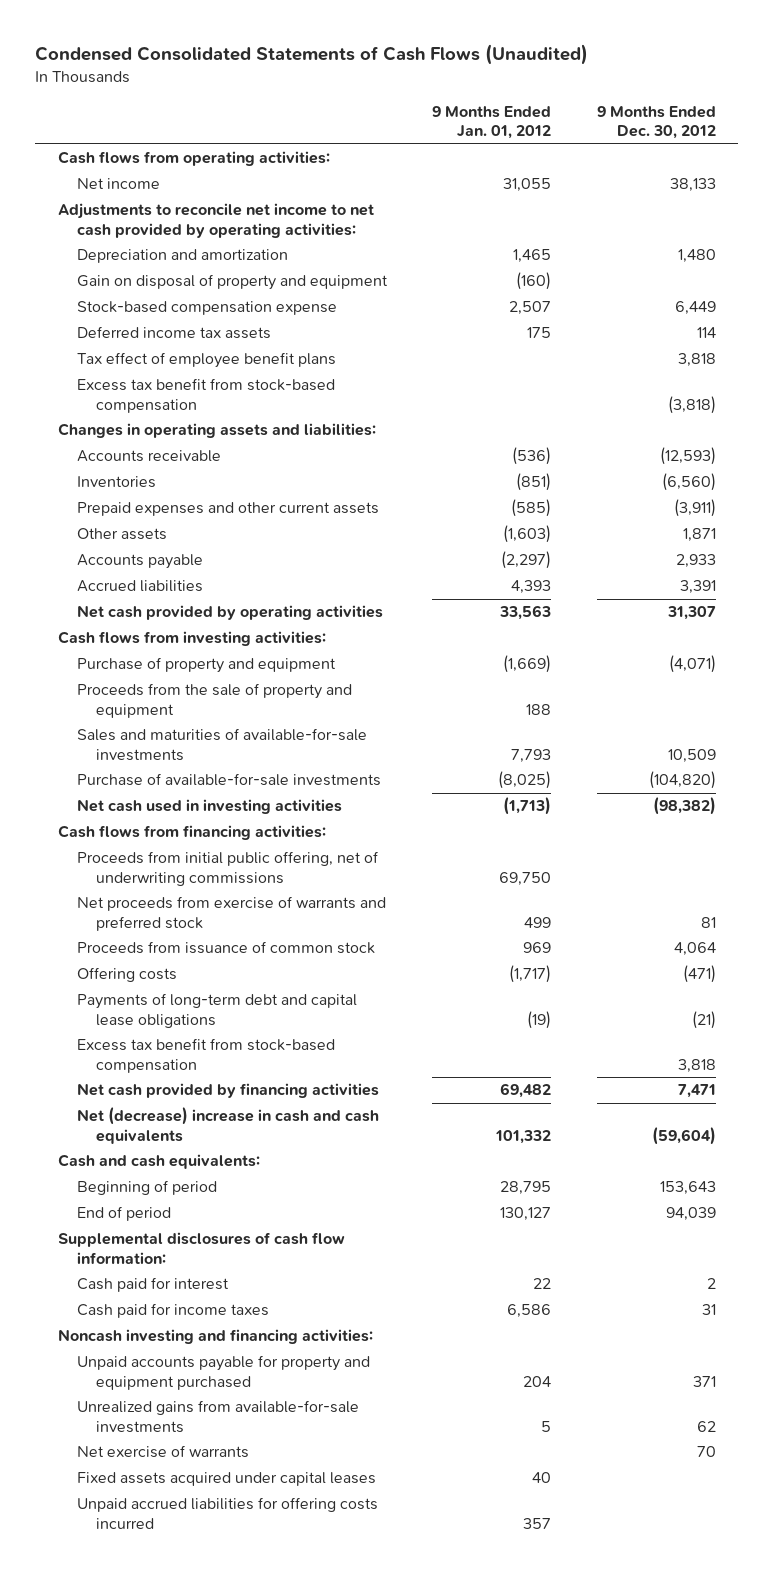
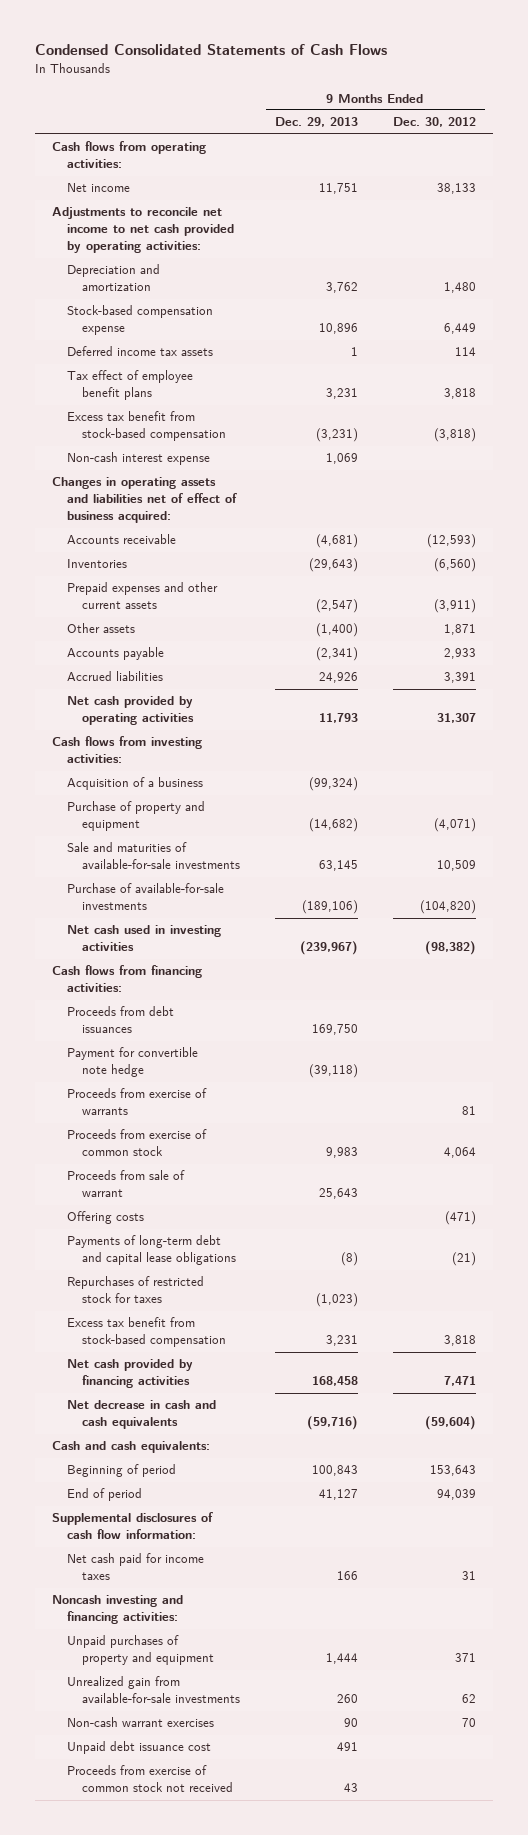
[35,44,589,66] Condensed Consolidated Statements of Cash Flows (Unaudited) -> [34,44,387,56] Condensed Consolidated Statements of Cash Flows
[432,105,552,140] 9 Months Ended Jan. 01, 2012 -> none
none -> [275,117,359,128] Dec. 29, 2013
[77,274,389,291] Gain on disposal of property and equipment -> none
none -> [67,452,211,466] Non-cash interest expense
[57,423,376,439] Changes in operating assets and liabilities: -> [52,477,238,524] Changes in operating assets and liabilities net of effect of business acquired:
none -> [67,777,204,791] Acquisition of a business
[77,683,353,718] Proceeds from the sale of property and equipment -> none
[77,728,368,761] Sales and maturities of available-for-sale investments -> [67,842,241,870] Sale and maturities of available-for-sale investments
[77,851,380,886] Proceeds from initial public offering, net of underwriting commissions -> none
none -> [67,1006,175,1034] Proceeds from debt issuances
none -> [67,1047,199,1078] Payment for convertible note hedge
[77,896,387,931] Net proceeds from exercise of warrants and preferred stock -> [67,1088,208,1116] Proceeds from exercise of warrants
[77,941,376,955] Proceeds from issuance of common stock -> [67,1129,208,1157] Proceeds from exercise of common stock
none -> [67,1170,186,1198] Proceeds from sale of warrant
none -> [67,1276,205,1304] Repurchases of restricted stock for taxes
[77,1107,380,1144] Net (decrease) increase in cash and cash equivalents -> [67,1400,217,1430] Net decrease in cash and cash equivalents
[77,1277,230,1293] Cash paid for interest -> none
[77,1303,270,1319] Cash paid for income taxes -> [67,1553,205,1581] Net cash paid for income taxes
[77,1445,250,1459] Net exercise of warrants -> none
[77,1472,377,1487] Fixed assets acquired under capital leases -> none
[77,1497,379,1529] Unpaid accrued liabilities for offering costs incurred -> none
[77,1355,371,1390] Unpaid accounts payable for property and equipment purchased -> [67,1635,215,1666] Unpaid purchases of property and equipment
[77,1400,360,1433] Unrealized gains from available-for-sale investments -> [67,1676,241,1704] Unrealized gain from available-for-sale investments
none -> [67,1717,215,1728] Non-cash warrant exercises
none -> [67,1741,212,1755] Unpaid debt issuance cost
none -> [67,1765,234,1793] Proceeds from exercise of common stock not received

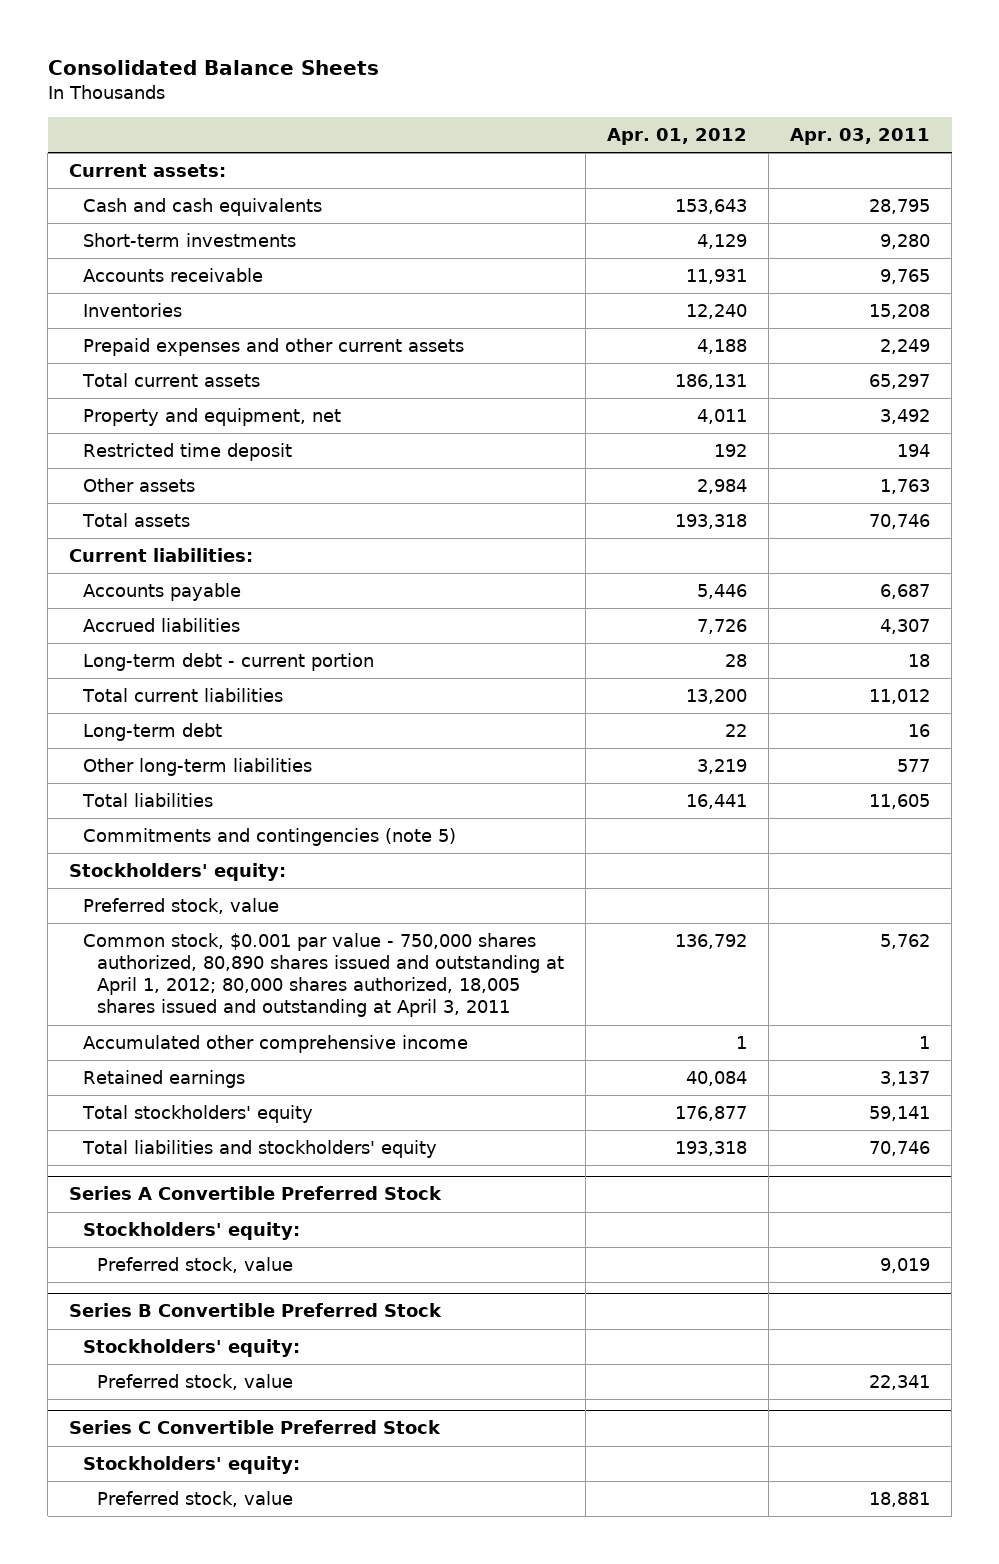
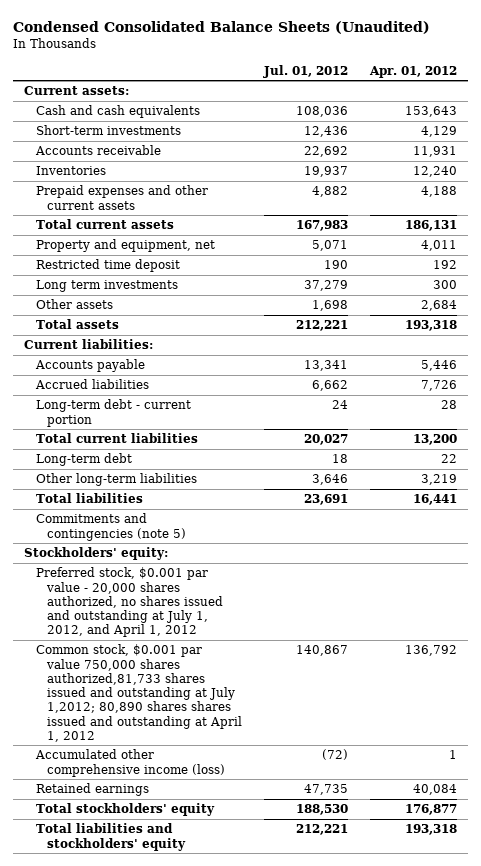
[47,60,379,76] Consolidated Balance Sheets -> [13,20,431,34] Condensed Consolidated Balance Sheets (Unaudited)
[790,127,931,145] Apr. 03, 2011 -> none
none -> [262,64,348,78] Jul. 01, 2012
none -> [35,280,178,293] Long term investments
[697,479,748,495] 2,984 -> [420,300,457,312] 2,684
[83,898,280,915] Preferred stock, value -> [35,567,223,638] Preferred stock, $0.001 par value - 20,000 shares authorized, no shares issued and outstanding at July 1, 2012, and April 1, 2012
[83,933,565,1018] Common stock, $0.001 par value - 750,000 shares authorized, 80,890 shares issued and outstanding at April 1, 2012; 80,000 shares authorized, 18,005 shares issued and outstanding at April 3, 2011 -> [35,644,242,742] Common stock, $0.001 par value 750,000 shares authorized,81,733 shares issued and outstanding at July 1,2012; 80,890 shares shares issued and outstanding at April 1, 2012
[83,1035,469,1054] Accumulated other comprehensive income -> [34,749,225,777] Accumulated other comprehensive income (loss)
[69,1186,443,1201] Series A Convertible Preferred Stock -> none
[83,1222,301,1241] Stockholders' equity: -> none
[97,1257,294,1274] Preferred stock, value -> none
[69,1303,443,1318] Series B Convertible Preferred Stock -> none
[83,1339,301,1358] Stockholders' equity: -> none
[97,1374,294,1391] Preferred stock, value -> none
[69,1420,442,1435] Series C Convertible Preferred Stock -> none
[83,1456,301,1475] Stockholders' equity: -> none
[97,1491,294,1508] Preferred stock, value -> none

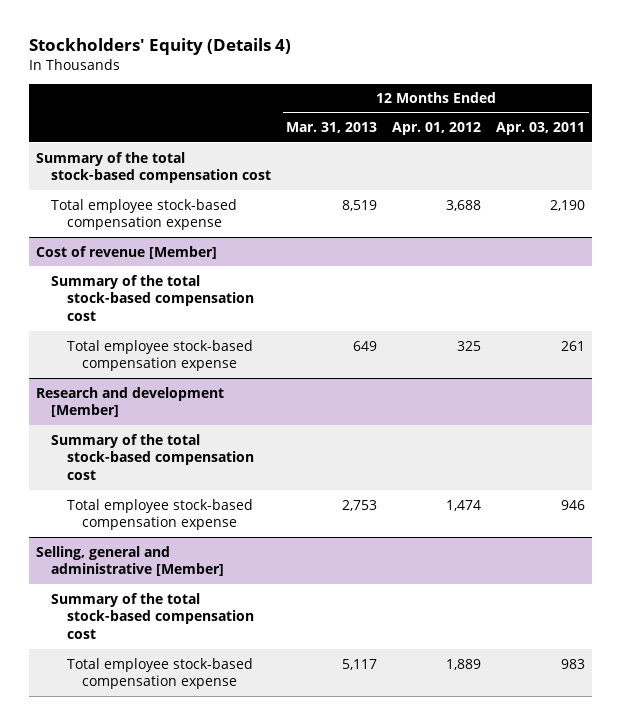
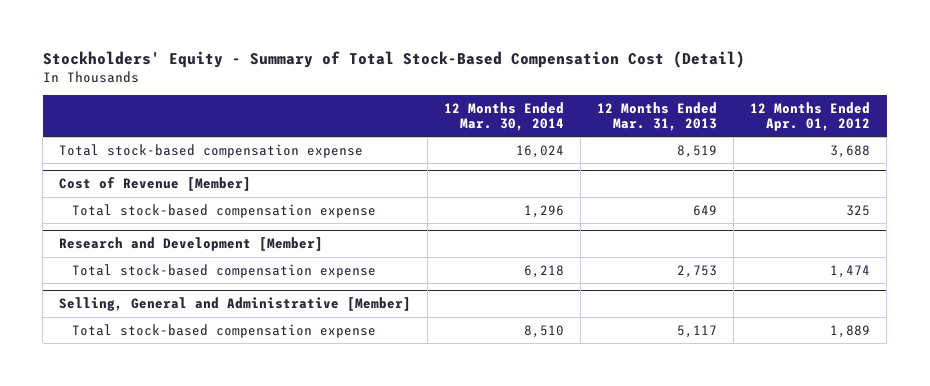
[28,37,291,55] Stockholders' Equity (Details 4) -> [42,50,745,68] Stockholders' Equity - Summary of Total Stock-Based Compensation Cost (Detail)
[495,122,585,136] Apr. 03, 2011 -> none
none -> [444,101,565,132] 12 Months Ended Mar. 30, 2014
[36,151,272,184] Summary of the total stock-based compensation cost -> none
[51,274,254,322] Summary of the total stock-based compensation cost -> none
[51,433,254,481] Summary of the total stock-based compensation cost -> none
[51,592,254,640] Summary of the total stock-based compensation cost -> none
[51,198,238,231] Total employee stock-based compensation expense -> [59,143,364,158] Total stock-based compensation expense
[36,245,218,259] Cost of revenue [Member] -> [59,177,252,192] Cost of Revenue [Member]
[66,339,253,372] Total employee stock-based compensation expense -> [72,203,377,218] Total stock-based compensation expense
[36,386,225,418] Research and development [Member] -> [59,237,324,252] Research and Development [Member]
[66,498,253,531] Total employee stock-based compensation expense -> [72,263,377,278] Total stock-based compensation expense
[36,545,225,577] Selling, general and administrative [Member] -> [59,297,412,312] Selling, General and Administrative [Member]
[66,657,253,690] Total employee stock-based compensation expense -> [72,323,377,338] Total stock-based compensation expense

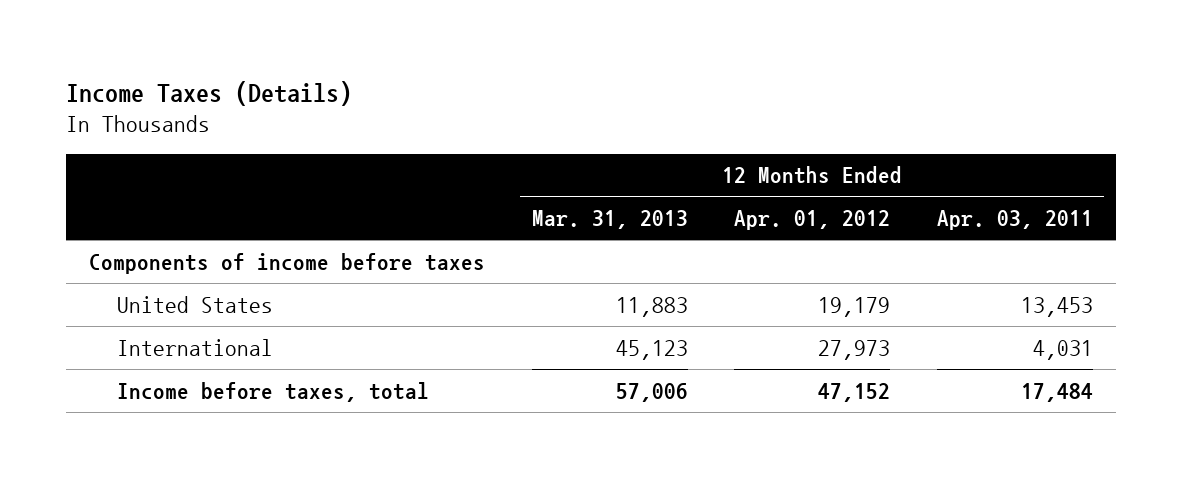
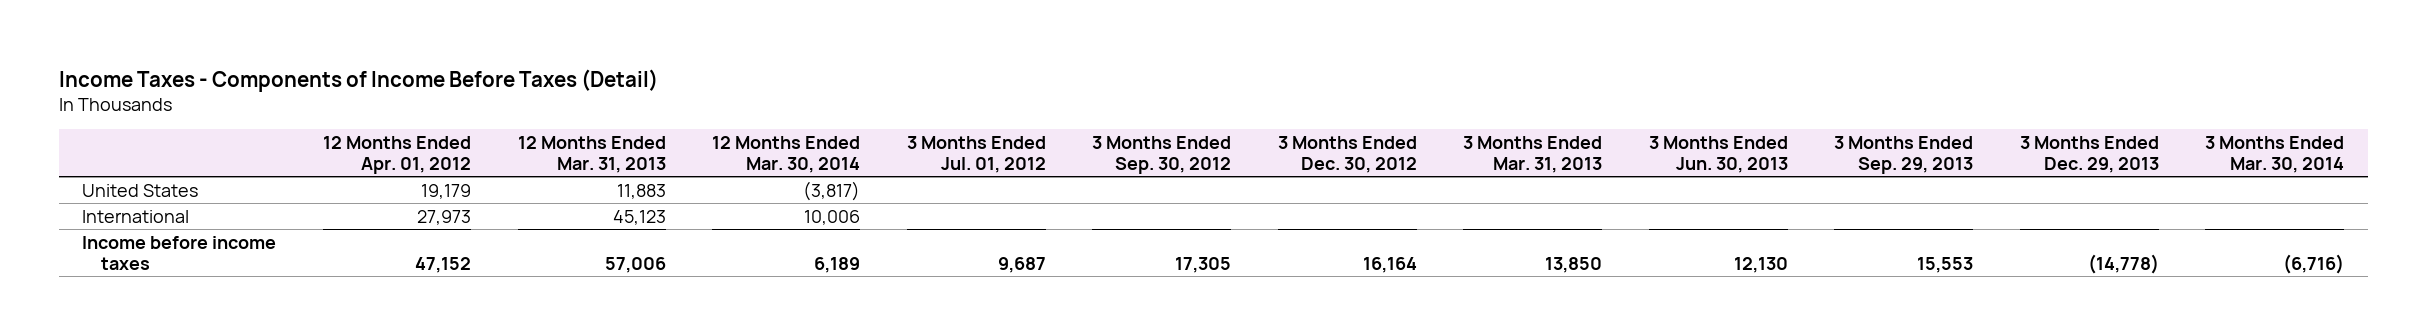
[66,81,353,107] Income Taxes (Details) -> [59,69,659,93] Income Taxes - Components of Income Before Taxes (Detail)
[936,209,1093,230] Apr. 03, 2011 -> none
none -> [712,135,861,173] 12 Months Ended Mar. 30, 2014
none -> [906,135,1046,173] 3 Months Ended Jul. 01, 2012
none -> [1092,135,1232,174] 3 Months Ended Sep. 30, 2012
none -> [1277,135,1417,173] 3 Months Ended Dec. 30, 2012
none -> [1463,135,1603,173] 3 Months Ended Mar. 31, 2013
none -> [1648,135,1788,173] 3 Months Ended Jun. 30, 2013
none -> [1834,135,1974,174] 3 Months Ended Sep. 29, 2013
none -> [2019,135,2159,173] 3 Months Ended Dec. 29, 2013
none -> [2205,135,2345,173] 3 Months Ended Mar. 30, 2014
[89,252,486,274] Components of income before taxes -> none
[117,381,430,402] Income before taxes, total -> [82,235,277,270] Income before income taxes

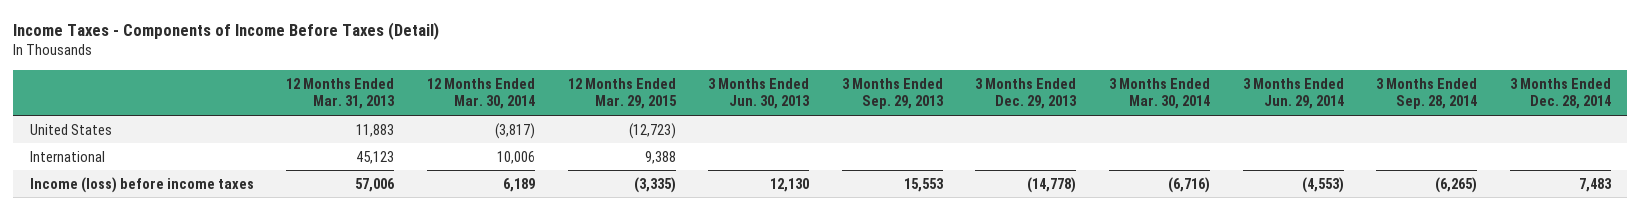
[323,135,472,174] 12 Months Ended Apr. 01, 2012 -> none
[906,135,1046,173] 3 Months Ended Jul. 01, 2012 -> none
[1092,135,1232,174] 3 Months Ended Sep. 30, 2012 -> none
[1277,135,1417,173] 3 Months Ended Dec. 30, 2012 -> none
[1463,135,1603,173] 3 Months Ended Mar. 31, 2013 -> none
none -> [567,77,677,110] 12 Months Ended Mar. 29, 2015
none -> [1242,77,1344,110] 3 Months Ended Jun. 29, 2014
none -> [1376,77,1478,110] 3 Months Ended Sep. 28, 2014
none -> [1509,77,1611,110] 3 Months Ended Dec. 28, 2014
[82,235,277,270] Income before income taxes -> [29,176,254,193] Income (loss) before income taxes

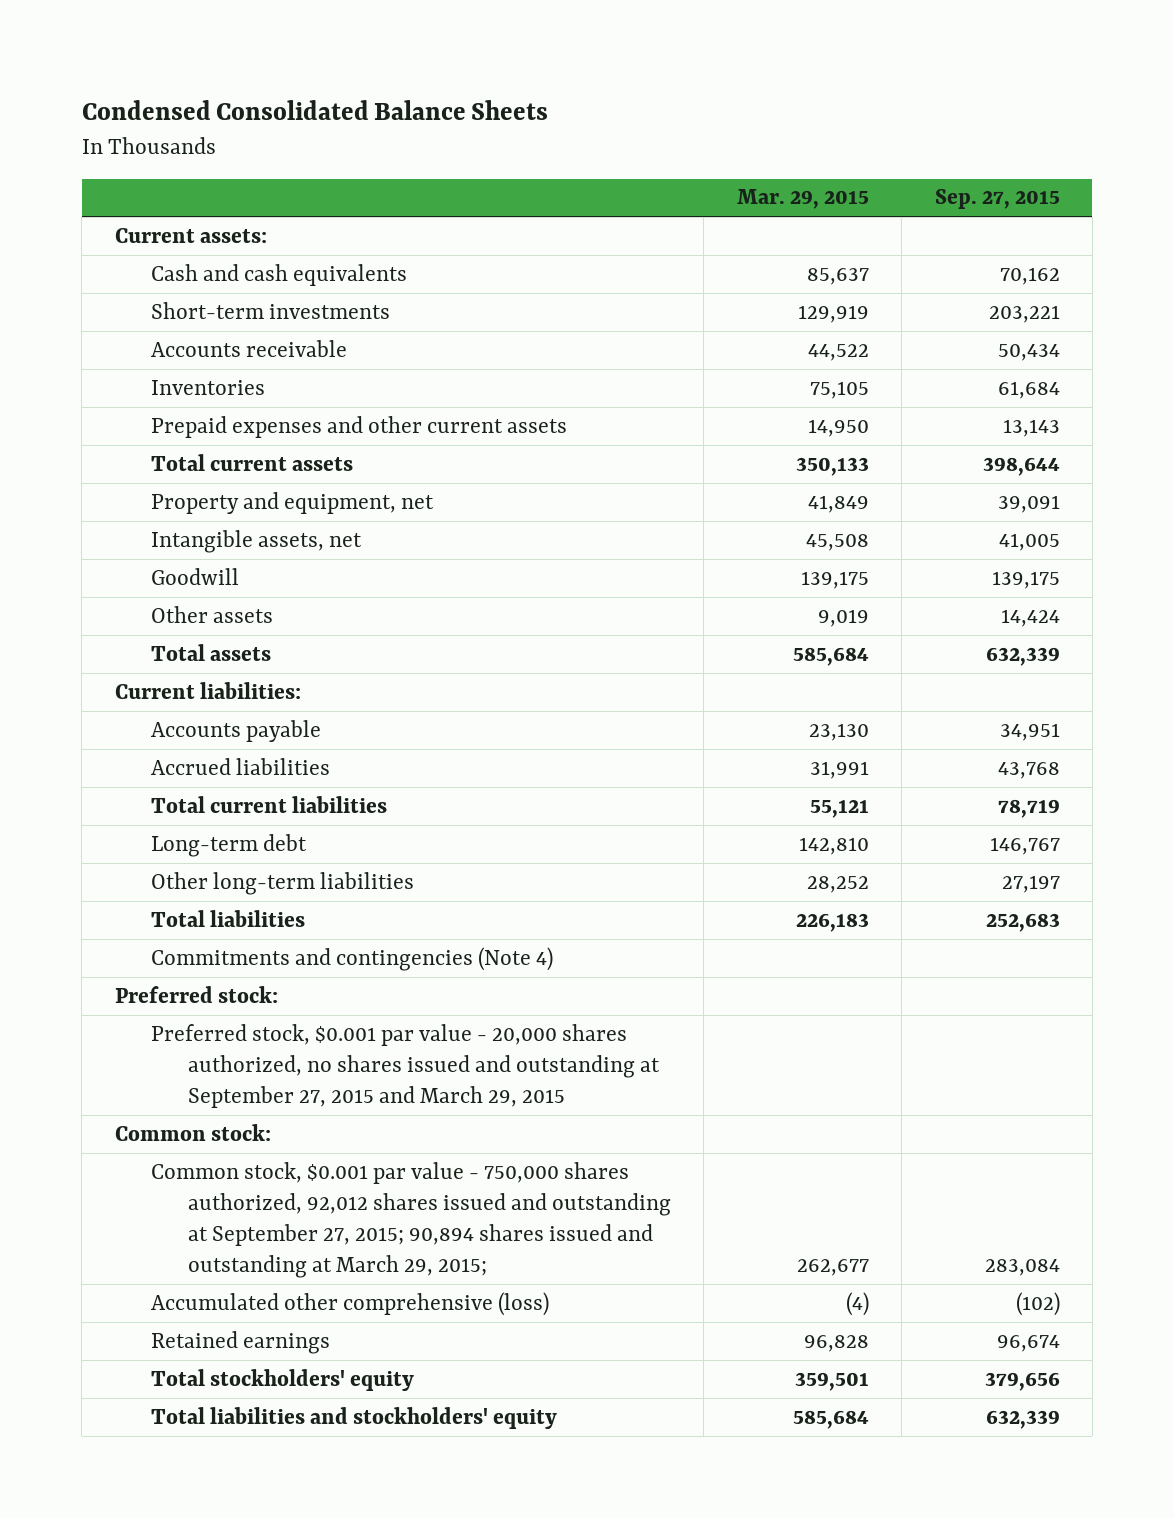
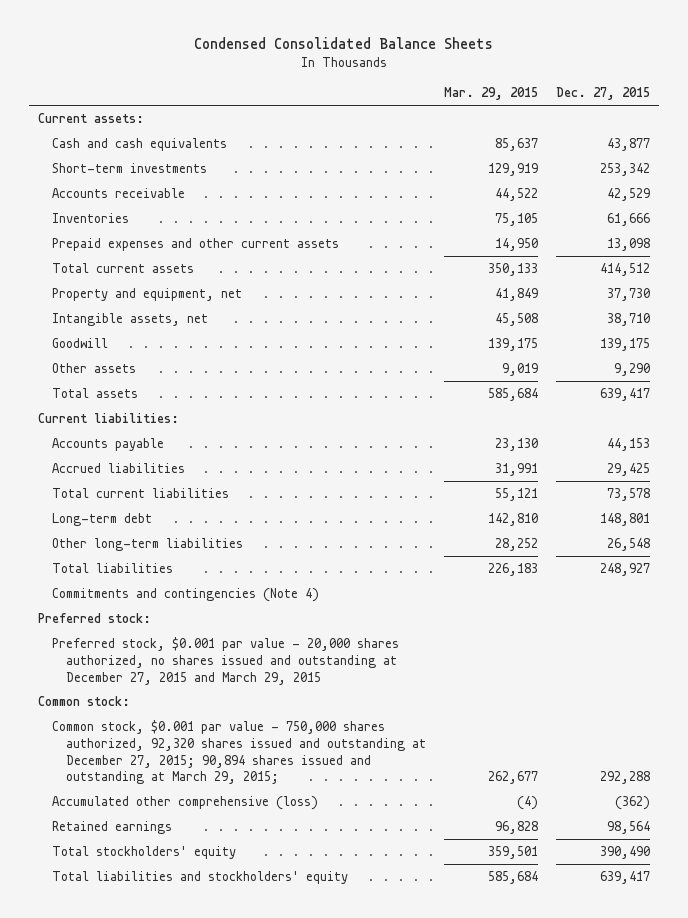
[934,189,1060,210] Sep. 27, 2015 -> none
none -> [556,87,651,101] Dec. 27, 2015
[151,1023,661,1108] Preferred stock, $0.001 par value - 20,000 shares authorized, no shares issued and outstanding at September 27, 2015 and March 29, 2015 -> [52,637,400,685] Preferred stock, $0.001 par value - 20,000 shares authorized, no shares issued and outstanding at December 27, 2015 and March 29, 2015
[151,1161,672,1278] Common stock, $0.001 par value - 750,000 shares authorized, 92,012 shares issued and outstanding at September 27, 2015; 90,894 shares issued and outstanding at March 29, 2015; -> [52,720,427,785] Common stock, $0.001 par value - 750,000 shares authorized, 92,320 shares issued and outstanding at December 27, 2015; 90,894 shares issued and outstanding at March 29, 2015;

